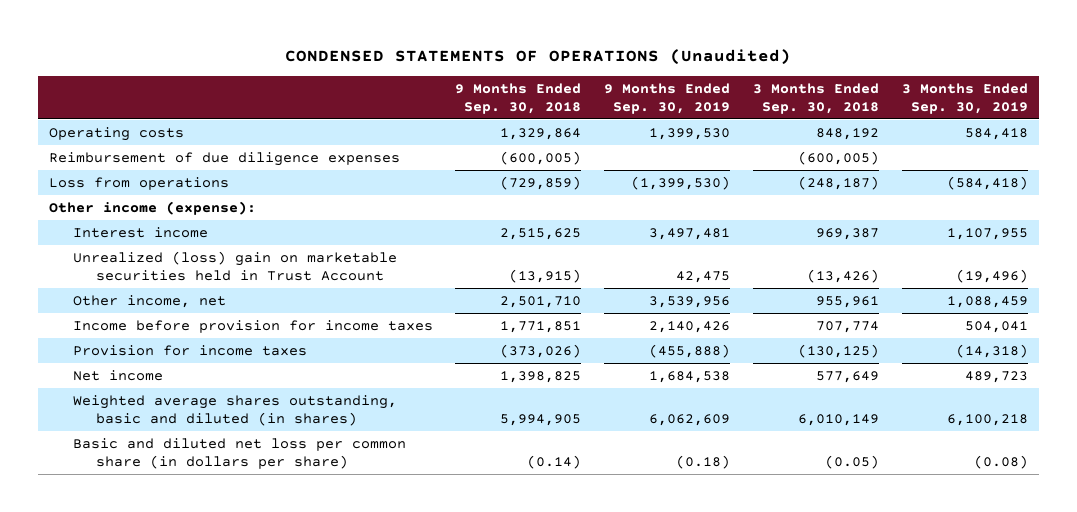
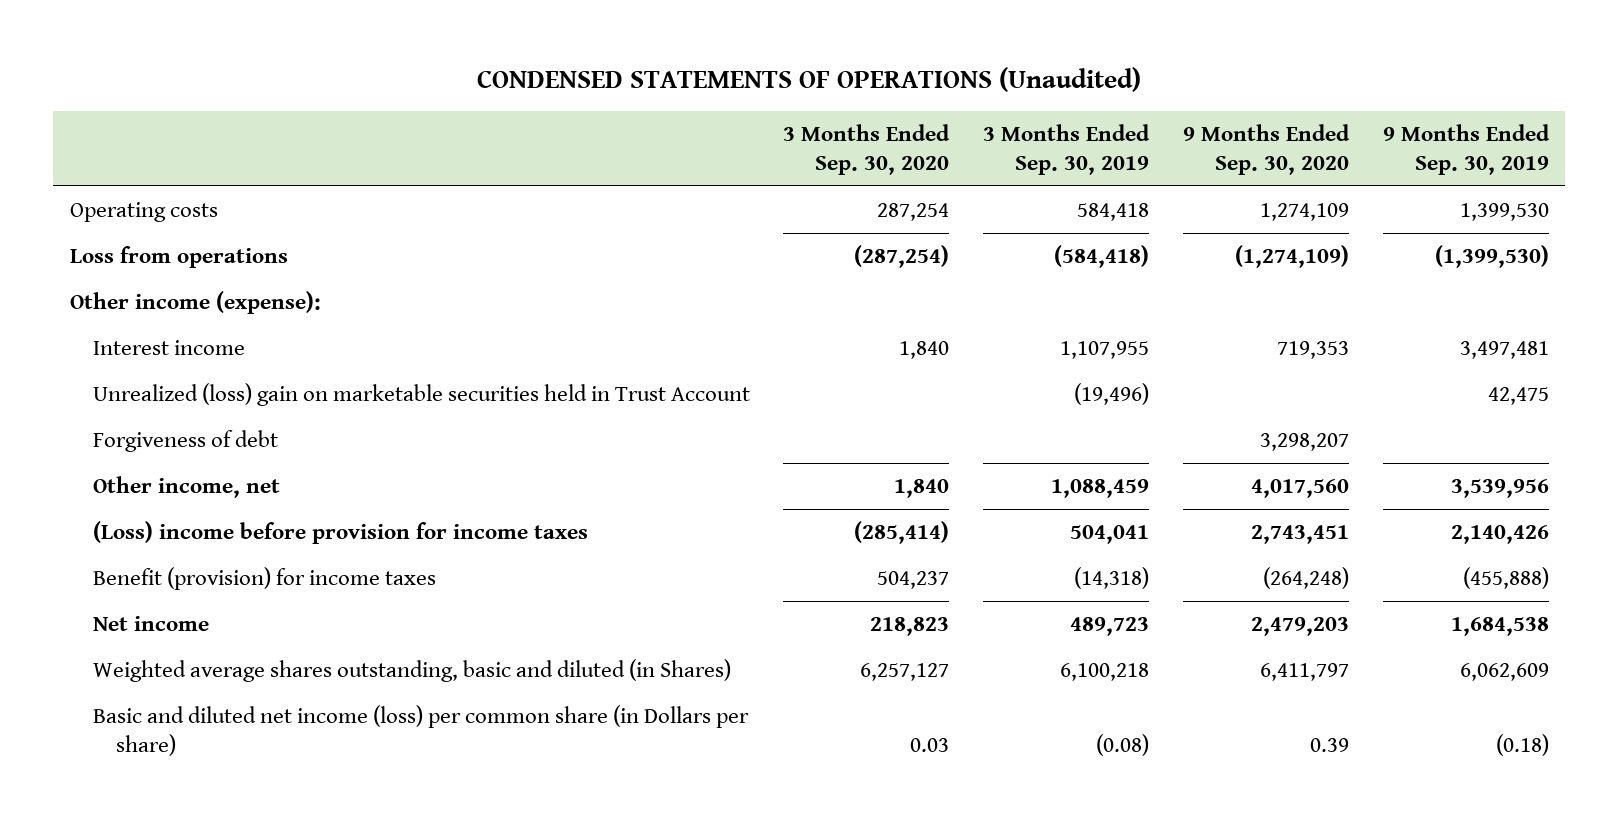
[455,82,582,115] 9 Months Ended Sep. 30, 2018 -> none
[752,82,879,115] 3 Months Ended Sep. 30, 2018 -> none
none -> [783,123,951,175] 3 Months Ended Sep. 30, 2020
none -> [1182,123,1350,175] 9 Months Ended Sep. 30, 2020
[49,151,401,166] Reimbursement of due diligence expenses -> none
none -> [92,429,278,452] Forgiveness of debt
[72,319,433,333] Income before provision for income taxes -> [92,520,588,544] (Loss) income before provision for income taxes
[72,344,307,356] Provision for income taxes -> [92,566,436,590] Benefit (provision) for income taxes
[72,394,397,426] Weighted average shares outstanding, basic and diluted (in shares) -> [92,658,731,682] Weighted average shares outstanding, basic and diluted (in Shares)
[72,437,406,469] Basic and diluted net loss per common share (in dollars per share) -> [92,704,749,756] Basic and diluted net income (loss) per common share (in Dollars per share)

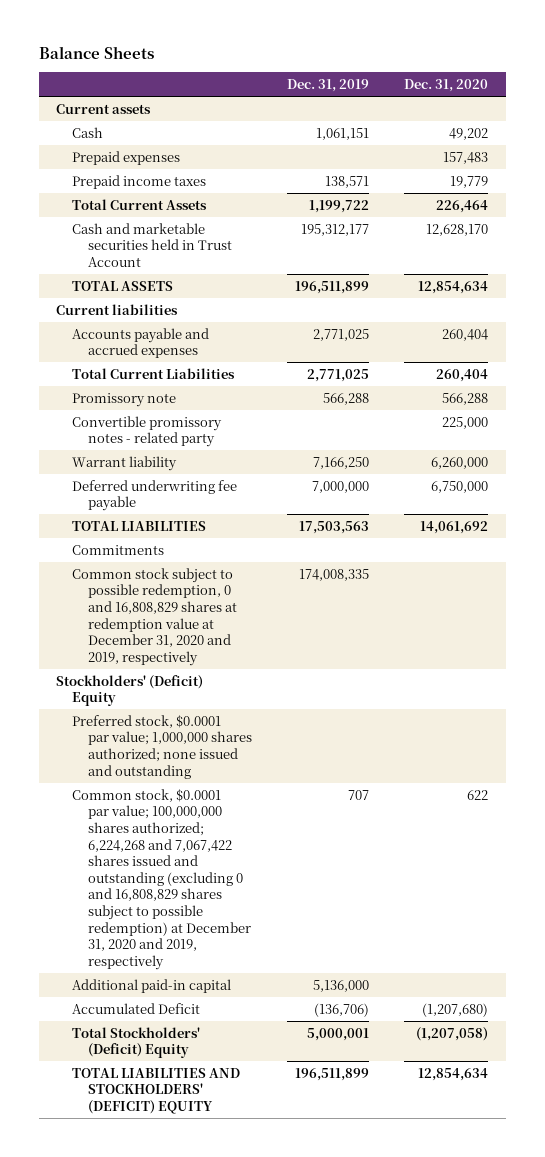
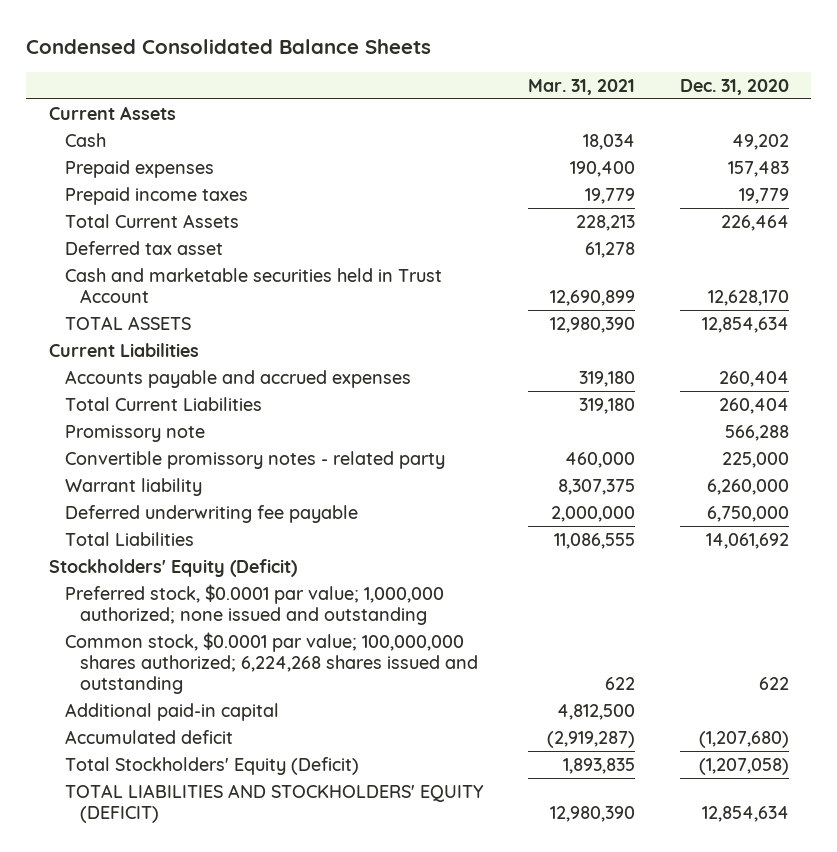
[38,46,154,60] Balance Sheets -> [26,39,432,55] Condensed Consolidated Balance Sheets
[287,79,370,93] Dec. 31, 2019 -> none
none -> [527,78,635,95] Mar. 31, 2021
[56,103,152,114] Current assets -> [48,105,176,120] Current Assets
none -> [64,240,223,255] Deferred tax asset
[56,303,179,315] Current liabilities -> [48,342,199,357] Current Liabilities
[72,544,165,555] Commitments -> none
[72,567,237,666] Common stock subject to possible redemption, 0 and 16,808,829 shares at redemption value at December 31, 2020 and 2019, respectively -> none
[72,520,207,531] TOTAL LIABILITIES -> [64,531,194,546] Total Liabilities
[56,674,204,707] Stockholders' (Deficit) Equity -> [48,558,297,577] Stockholders' Equity (Deficit)
[72,714,252,779] Preferred stock, $0.0001 par value; 1,000,000 shares authorized; none issued and outstanding -> [64,583,444,625] Preferred stock, $0.0001 par value; 1,000,000 authorized; none issued and outstanding
[72,788,251,970] Common stock, $0.0001 par value; 100,000,000 shares authorized; 6,224,268 and 7,067,422 shares issued and outstanding (excluding 0 and 16,808,829 shares subject to possible redemption) at December 31, 2020 and 2019, respectively -> [64,631,479,695] Common stock, $0.0001 par value; 100,000,000 shares authorized; 6,224,268 shares issued and outstanding
[72,1002,201,1014] Accumulated Deficit -> [64,729,233,744] Accumulated deficit
[72,1026,201,1059] Total Stockholders' (Deficit) Equity -> [64,756,359,775] Total Stockholders' Equity (Deficit)
[72,1067,241,1114] TOTAL LIABILITIES AND STOCKHOLDERS' (DEFICIT) EQUITY -> [64,783,484,823] TOTAL LIABILITIES AND STOCKHOLDERS' EQUITY (DEFICIT)

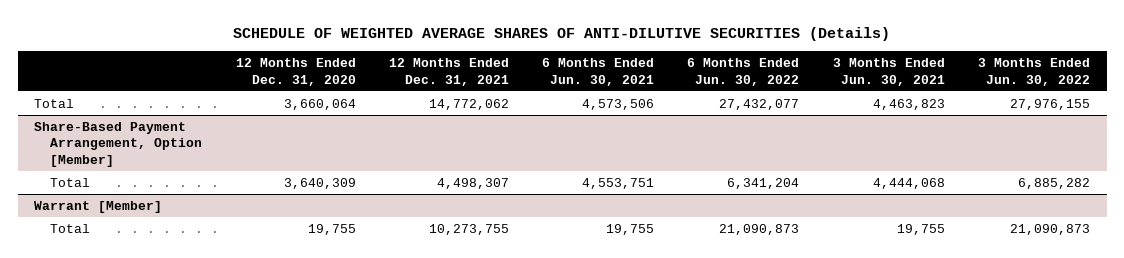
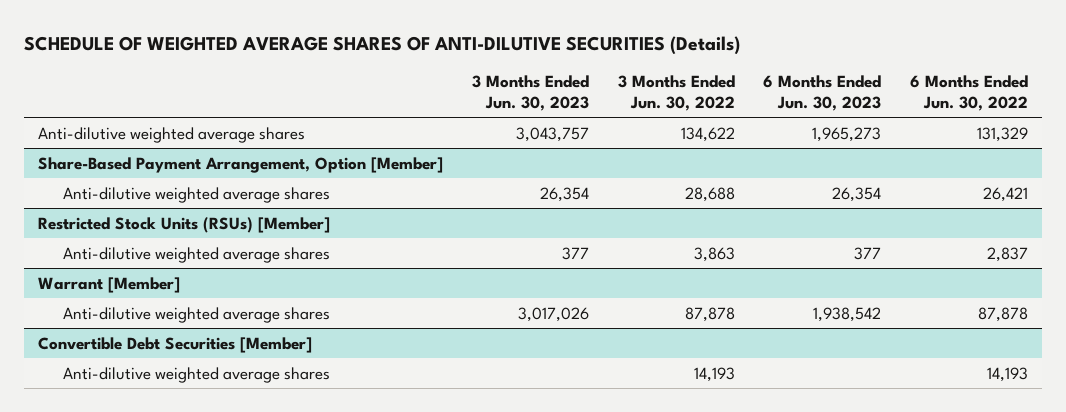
[235,58,356,86] 12 Months Ended Dec. 31, 2020 -> none
[388,58,509,86] 12 Months Ended Dec. 31, 2021 -> none
[542,58,655,86] 6 Months Ended Jun. 30, 2021 -> none
[832,58,945,86] 3 Months Ended Jun. 30, 2021 -> none
none -> [471,75,589,111] 3 Months Ended Jun. 30, 2023
none -> [763,75,882,111] 6 Months Ended Jun. 30, 2023
[34,98,75,108] Total -> none
none -> [38,126,306,143] Anti-dilutive weighted average shares
[50,177,91,187] Total -> none
none -> [62,186,330,203] Anti-dilutive weighted average shares
none -> [38,216,331,233] Restricted Stock Units (RSUs) [Member]
none -> [62,246,330,263] Anti-dilutive weighted average shares
[50,223,91,233] Total -> none
none -> [62,306,330,323] Anti-dilutive weighted average shares
none -> [38,336,313,353] Convertible Debt Securities [Member]
none -> [62,366,330,383] Anti-dilutive weighted average shares

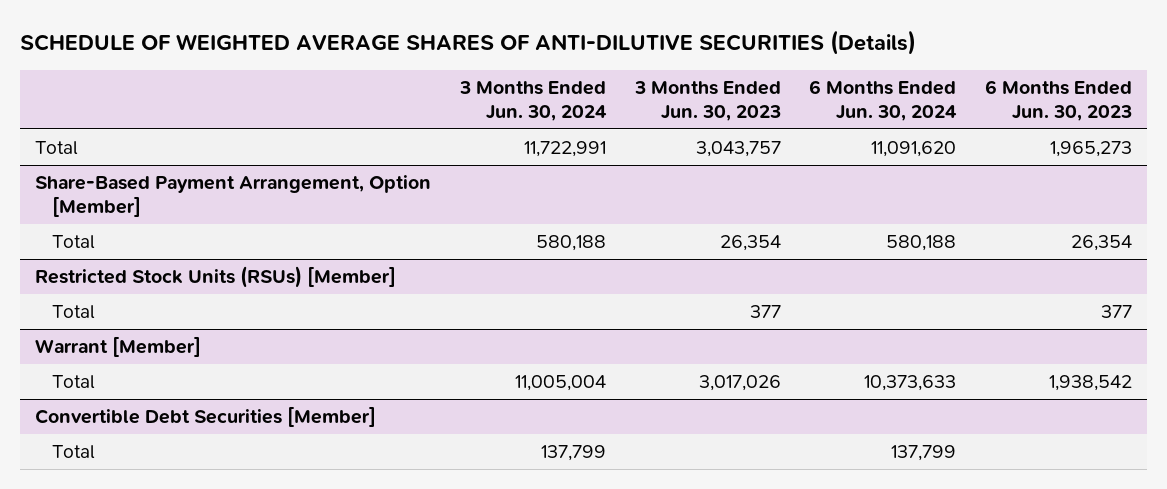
[617,75,735,111] 3 Months Ended Jun. 30, 2022 -> none
[910,75,1029,111] 6 Months Ended Jun. 30, 2022 -> none
none -> [458,80,607,121] 3 Months Ended Jun. 30, 2024
none -> [809,79,958,121] 6 Months Ended Jun. 30, 2024
[38,126,306,143] Anti-dilutive weighted average shares -> [34,141,78,156] Total
[62,186,330,203] Anti-dilutive weighted average shares -> [51,235,95,250] Total
[62,246,330,263] Anti-dilutive weighted average shares -> [51,305,95,320] Total
[62,306,330,323] Anti-dilutive weighted average shares -> [51,375,95,390] Total
[62,366,330,383] Anti-dilutive weighted average shares -> [51,445,95,460] Total

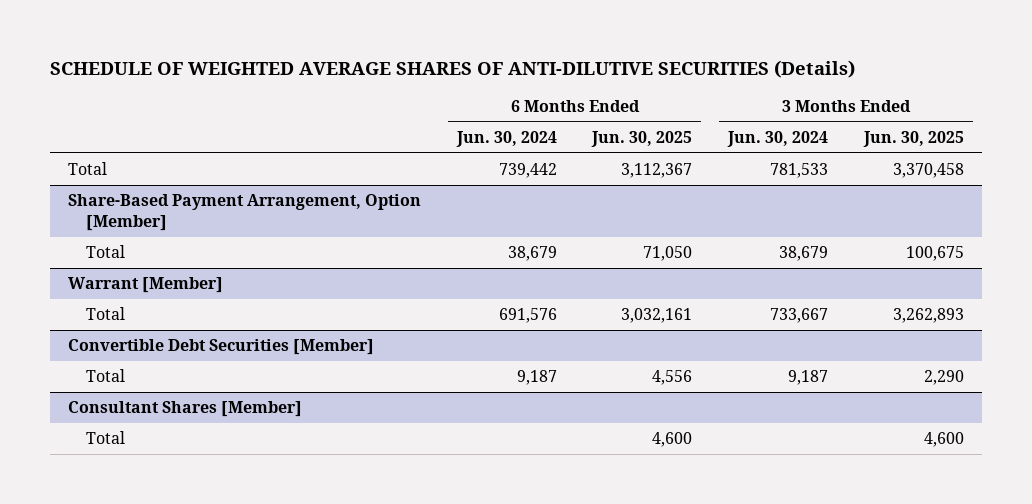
[633,80,781,121] 3 Months Ended Jun. 30, 2023 -> none
[985,79,1133,121] 6 Months Ended Jun. 30, 2023 -> none
none -> [591,131,693,148] Jun. 30, 2025
none -> [862,131,964,148] Jun. 30, 2025
[523,141,606,158] 11,722,991 -> [770,163,829,179] 781,533
[871,141,957,158] 11,091,620 -> [498,163,557,179] 739,442
[34,266,396,289] Restricted Stock Units (RSUs) [Member] -> none
[51,305,95,320] Total -> none
[535,235,606,252] 580,188 -> [779,246,829,262] 38,679
[886,235,957,252] 580,188 -> [507,246,557,262] 38,679
[514,375,606,392] 11,005,004 -> [770,308,829,324] 733,667
[864,375,957,392] 10,373,633 -> [498,308,557,324] 691,576
[540,445,606,462] 137,799 -> [788,370,829,386] 9,187
[891,445,957,462] 137,799 -> [516,370,557,386] 9,187
none -> [67,401,302,418] Consultant Shares [Member]
none -> [86,431,126,445] Total

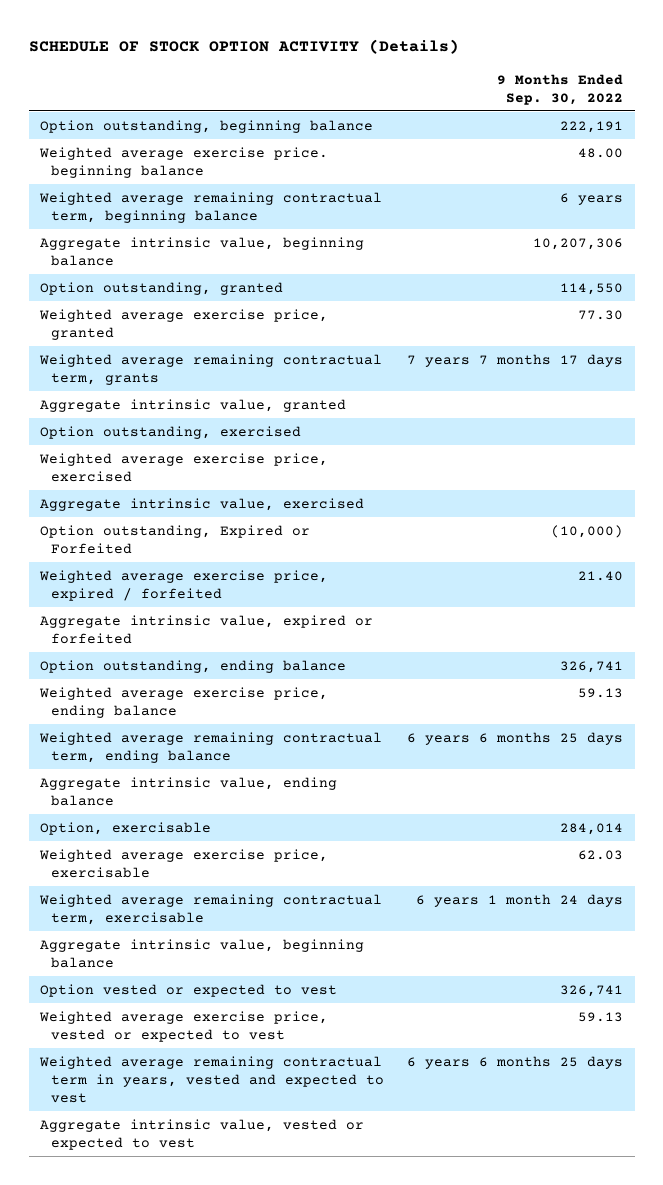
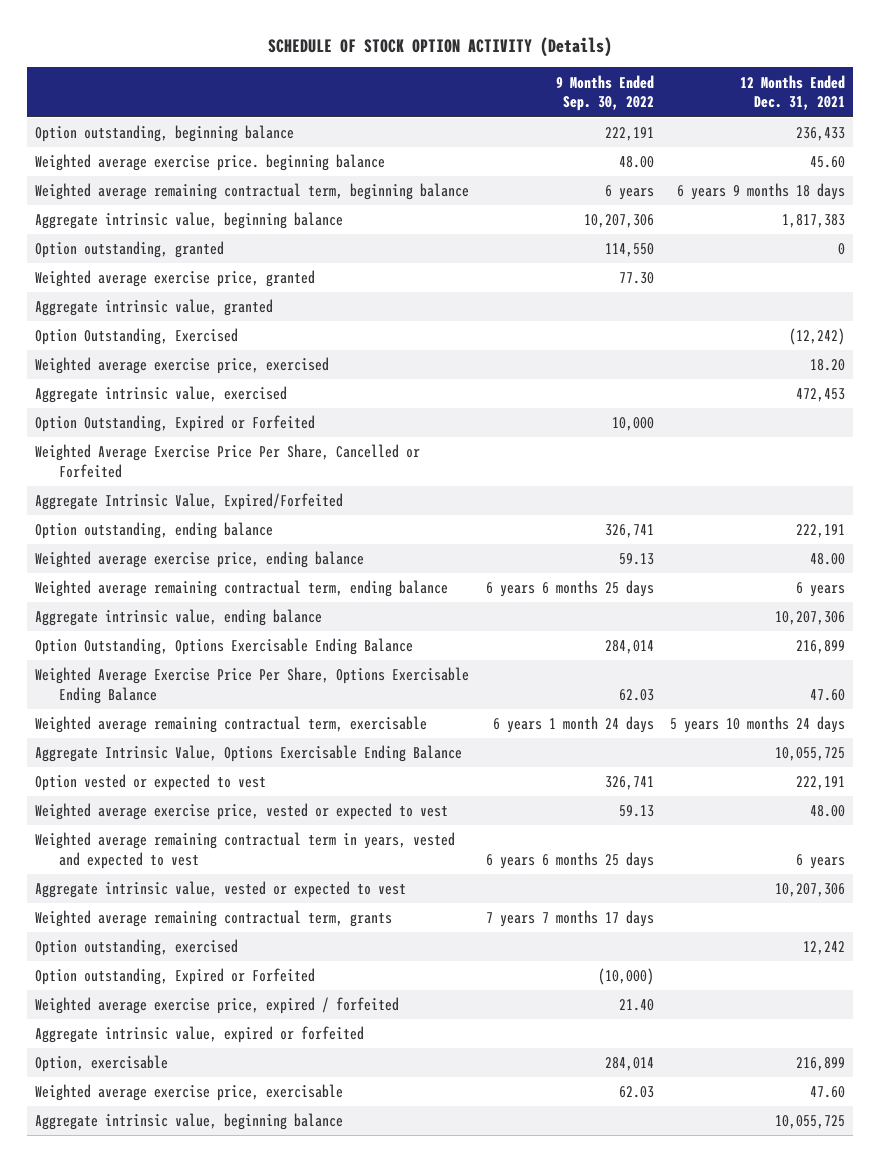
none -> [739,74,845,111] 12 Months Ended Dec. 31, 2021
none -> [35,328,239,346] Option Outstanding, Exercised
none -> [35,415,316,433] Option Outstanding, Expired or Forfeited
none -> [35,444,421,478] Weighted Average Exercise Price Per Share, Cancelled or Forfeited
none -> [35,493,344,511] Aggregate Intrinsic Value, Expired/Forfeited
none -> [35,638,414,656] Option Outstanding, Options Exercisable Ending Balance
none -> [35,667,470,704] Weighted Average Exercise Price Per Share, Options Exercisable Ending Balance
none -> [35,745,463,763] Aggregate Intrinsic Value, Options Exercisable Ending Balance
[39,353,383,385] Weighted average remaining contractual term, grants -> [35,910,393,928] Weighted average remaining contractual term, grants
[40,425,302,439] Option outstanding, exercised -> [35,939,239,957] Option outstanding, exercised
[40,524,311,554] Option outstanding, Expired or Forfeited -> [35,968,316,986] Option outstanding, Expired or Forfeited
[39,569,329,601] Weighted average exercise price, expired / forfeited -> [35,997,400,1015] Weighted average exercise price, expired / forfeited
[40,614,374,644] Aggregate intrinsic value, expired or forfeited -> [35,1026,365,1044] Aggregate intrinsic value, expired or forfeited
[40,821,212,835] Option, exercisable -> [35,1055,169,1073] Option, exercisable
[39,848,329,878] Weighted average exercise price, exercisable -> [35,1084,344,1102] Weighted average exercise price, exercisable
[40,938,365,968] Aggregate intrinsic value, beginning balance -> [35,1113,344,1131] Aggregate intrinsic value, beginning balance

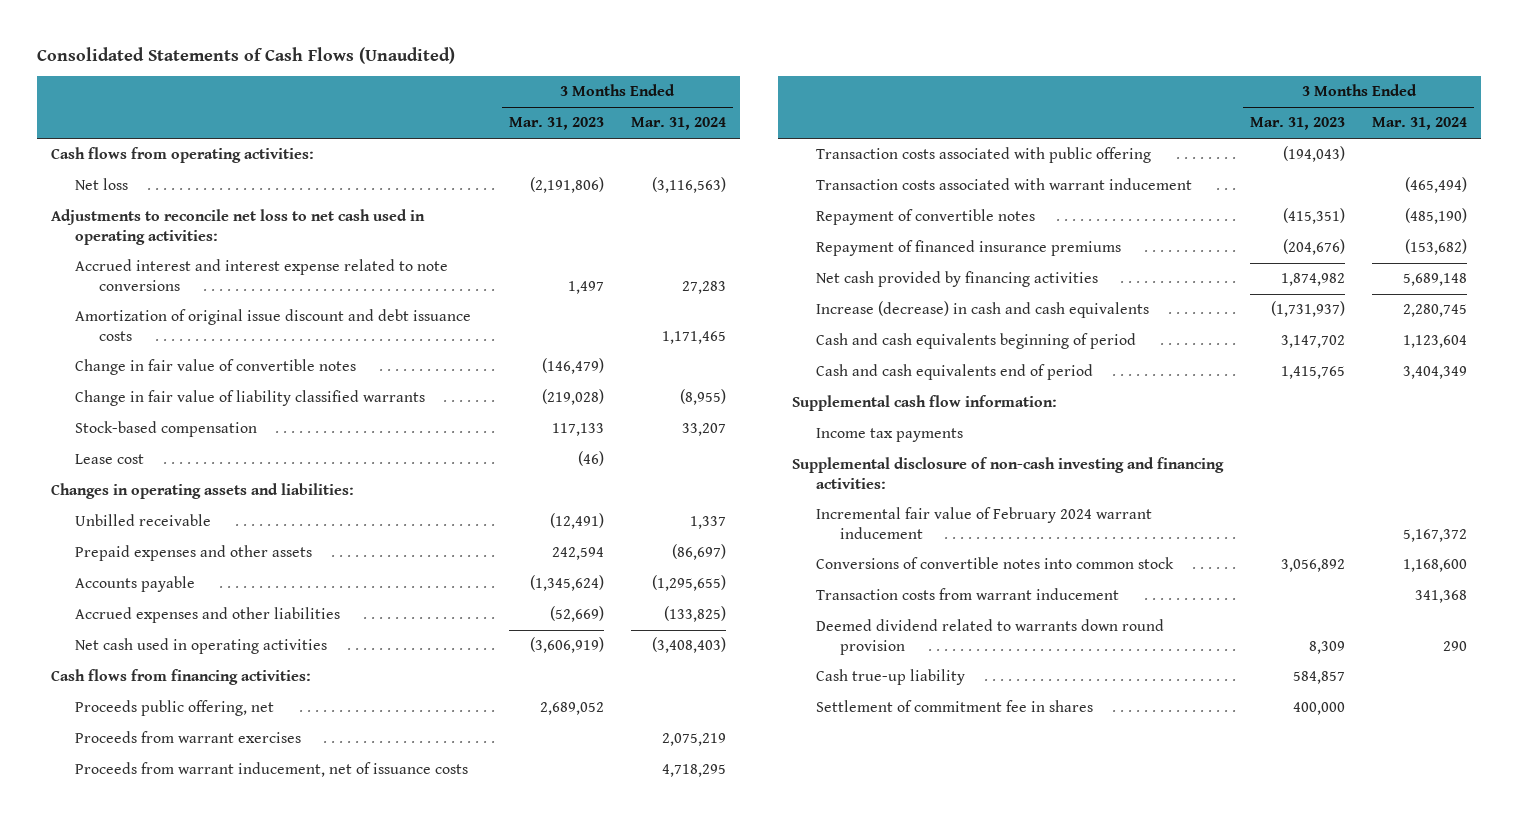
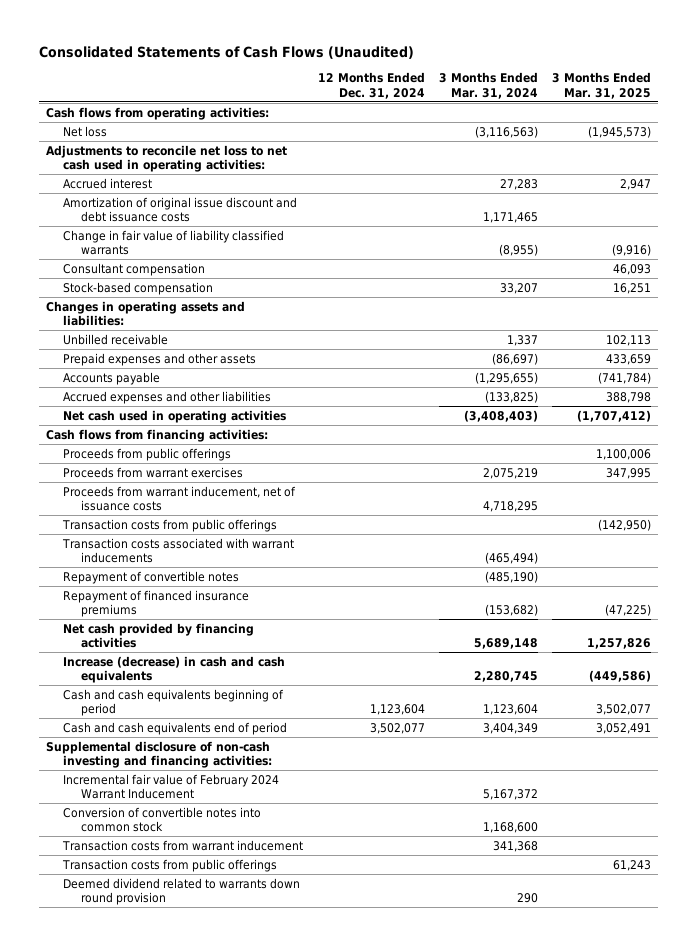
[508,117,604,131] Mar. 31, 2023 -> none
none -> [317,72,425,99] 12 Months Ended Dec. 31, 2024
none -> [552,72,652,99] 3 Months Ended Mar. 31, 2025
[74,259,448,291] Accrued interest and interest expense related to note conversions -> [63,177,153,189] Accrued interest
[74,359,356,376] Change in fair value of convertible notes -> none
none -> [63,262,206,276] Consultant compensation
[74,454,144,465] Lease cost -> none
[74,700,274,717] Proceeds public offering, net -> [63,447,232,461] Proceeds from public offerings
[815,147,1151,164] Transaction costs associated with public offering -> [62,518,278,532] Transaction costs from public offerings
[815,178,1192,191] Transaction costs associated with warrant inducement -> [62,537,295,564] Transaction costs associated with warrant inducements
[791,395,1057,412] Supplemental cash flow information: -> none
[815,428,963,443] Income tax payments -> none
[815,507,1152,539] Incremental fair value of February 2024 warrant inducement -> [63,773,280,800] Incremental fair value of February 2024 Warrant Inducement
[815,557,1174,570] Conversions of convertible notes into common stock -> [63,806,262,833] Conversion of convertible notes into common stock
none -> [62,858,278,872] Transaction costs from public offerings
[815,669,965,686] Cash true-up liability -> none
[815,700,1093,713] Settlement of commitment fee in shares -> none

